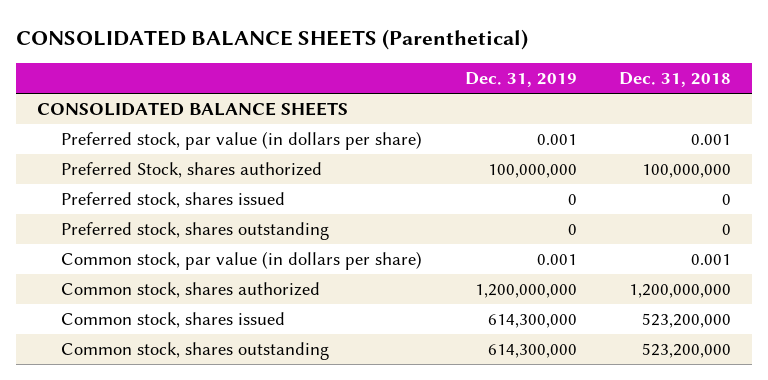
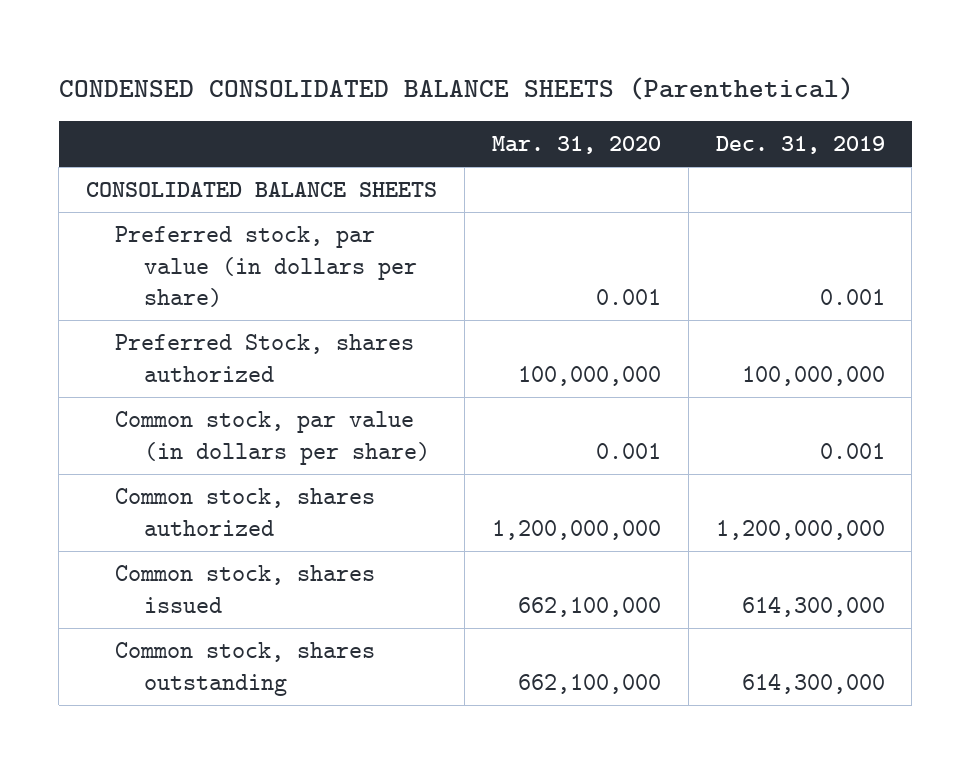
[15,28,528,50] CONSOLIDATED BALANCE SHEETS (Parenthetical) -> [58,76,854,100] CONDENSED CONSOLIDATED BALANCE SHEETS (Parenthetical)
[618,72,731,88] Dec. 31, 2018 -> none
none -> [491,136,661,155] Mar. 31, 2020
[61,192,286,209] Preferred stock, shares issued -> none
[61,222,330,241] Preferred stock, shares outstanding -> none

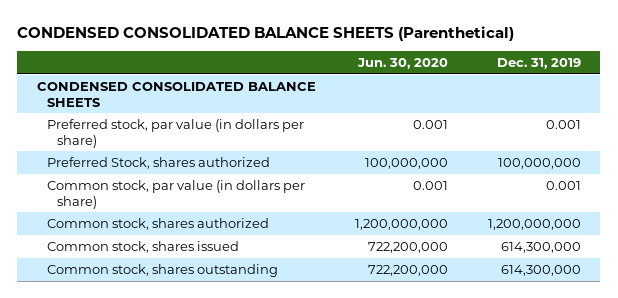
[491,136,661,155] Mar. 31, 2020 -> none
none -> [357,58,449,70] Jun. 30, 2020
[86,181,438,197] CONSOLIDATED BALANCE SHEETS -> [37,81,317,107] CONDENSED CONSOLIDATED BALANCE SHEETS

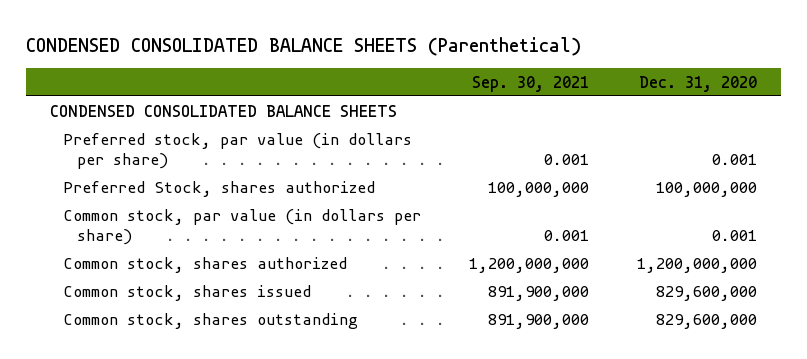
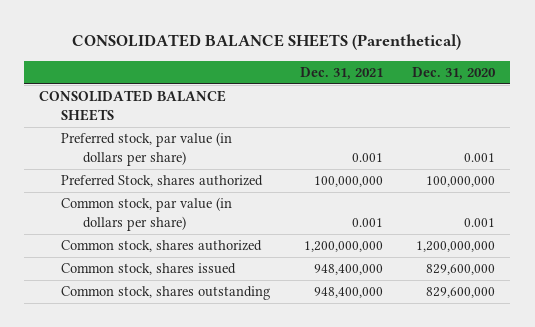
[25,36,581,56] CONDENSED CONSOLIDATED BALANCE SHEETS (Parenthetical) -> [72,34,462,51] CONSOLIDATED BALANCE SHEETS (Parenthetical)
[472,75,590,92] Sep. 30, 2021 -> none
none -> [299,66,383,80] Dec. 31, 2021
[49,104,397,117] CONDENSED CONSOLIDATED BALANCE SHEETS -> [39,90,227,121] CONSOLIDATED BALANCE SHEETS

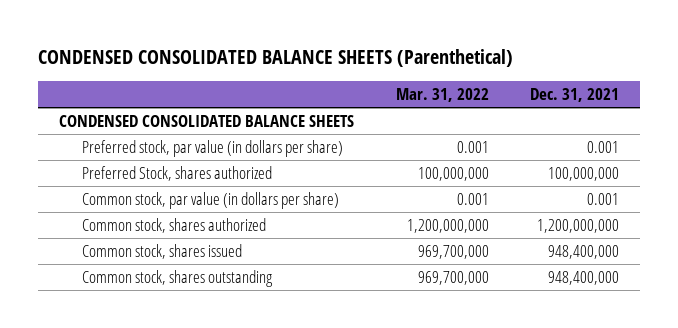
[72,34,462,51] CONSOLIDATED BALANCE SHEETS (Parenthetical) -> [37,48,513,67] CONDENSED CONSOLIDATED BALANCE SHEETS (Parenthetical)
[412,66,497,80] Dec. 31, 2020 -> none
none -> [395,88,489,103] Mar. 31, 2022
[39,90,227,121] CONSOLIDATED BALANCE SHEETS -> [58,115,354,128] CONDENSED CONSOLIDATED BALANCE SHEETS

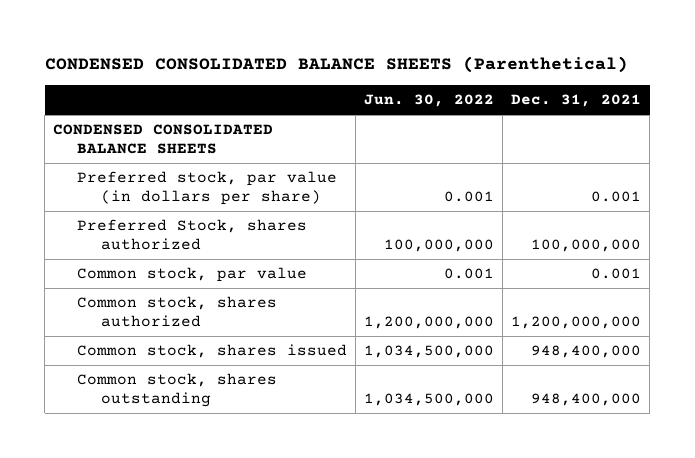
[395,88,489,103] Mar. 31, 2022 -> none
none -> [364,94,495,108] Jun. 30, 2022
[82,192,340,210] Common stock, par value (in dollars per share) -> [77,267,308,283] Common stock, par value

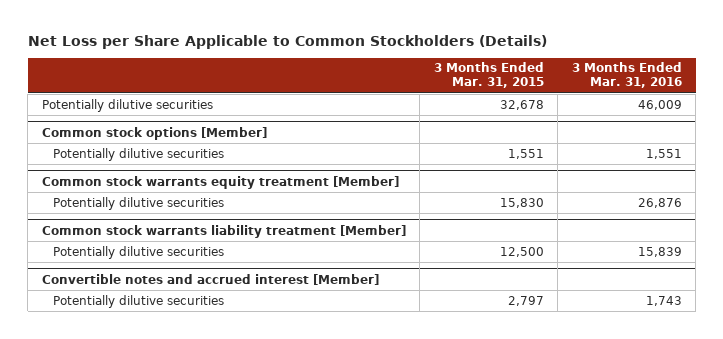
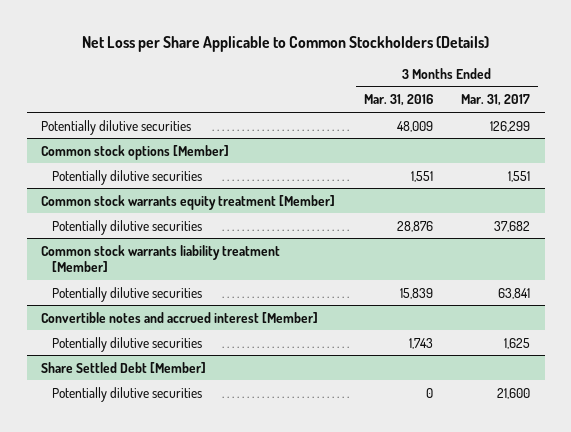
[433,62,544,89] 3 Months Ended Mar. 31, 2015 -> none
none -> [461,94,531,107] Mar. 31, 2017
[637,99,682,110] 46,009 -> [396,120,433,132] 48,009
[637,197,682,208] 26,876 -> [396,220,433,232] 28,876
none -> [40,361,206,373] Share Settled Debt [Member]
none -> [52,386,203,402] Potentially dilutive securities

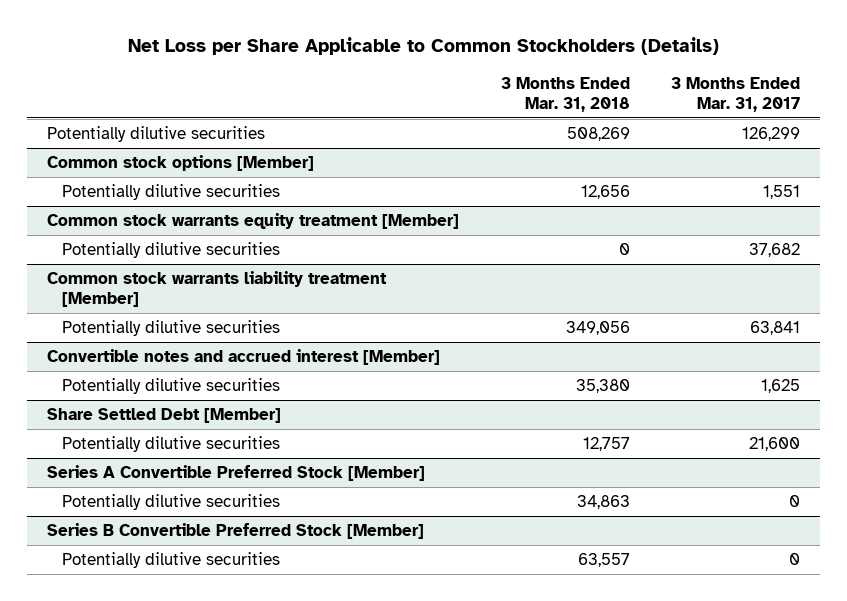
[363,94,433,107] Mar. 31, 2016 -> none
none -> [500,76,630,113] 3 Months Ended Mar. 31, 2018
none -> [47,465,426,482] Series A Convertible Preferred Stock [Member]
none -> [61,494,280,511] Potentially dilutive securities
none -> [47,523,425,540] Series B Convertible Preferred Stock [Member]
none -> [61,552,280,569] Potentially dilutive securities

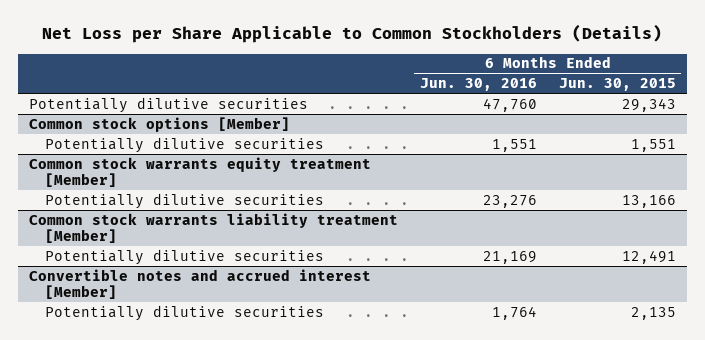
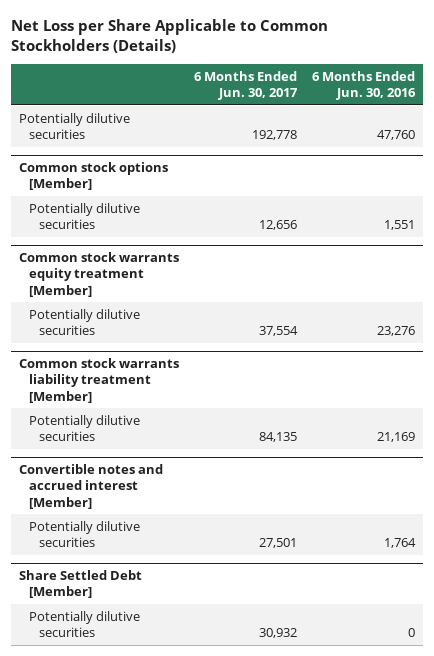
[558,78,676,92] Jun. 30, 2015 -> none
none -> [193,70,298,101] 6 Months Ended Jun. 30, 2017
none -> [18,569,142,599] Share Settled Debt [Member]
none -> [29,610,141,638] Potentially dilutive securities

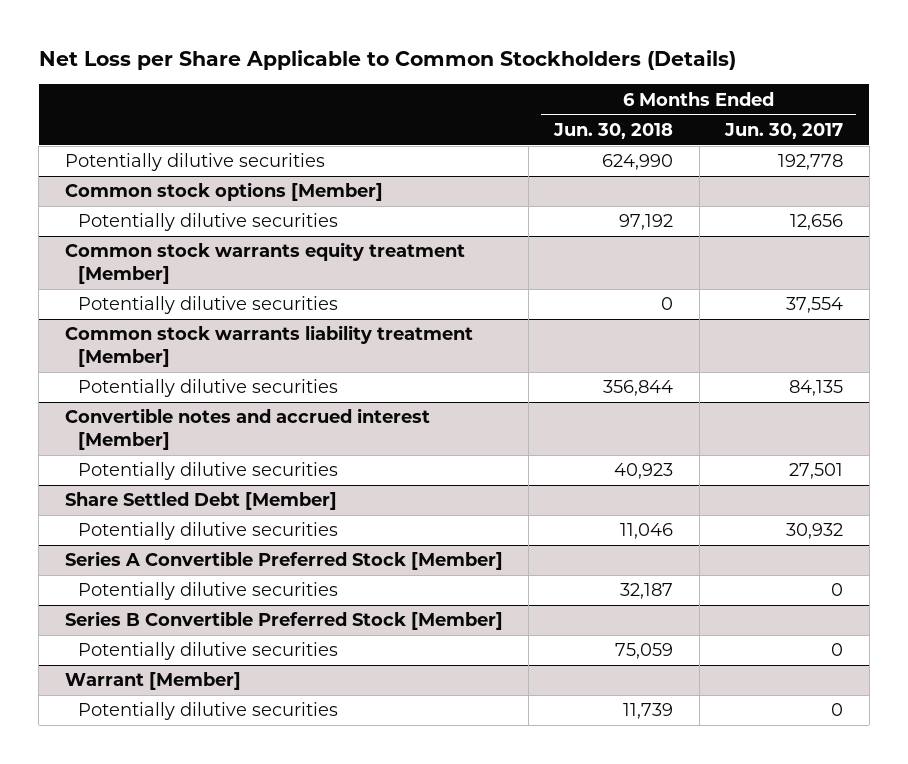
[311,70,416,101] 6 Months Ended Jun. 30, 2016 -> none
none -> [553,122,674,139] Jun. 30, 2018
none -> [64,551,503,571] Series A Convertible Preferred Stock [Member]
none -> [77,582,338,601] Potentially dilutive securities
none -> [64,611,503,631] Series B Convertible Preferred Stock [Member]
none -> [77,642,338,661] Potentially dilutive securities
none -> [64,672,241,691] Warrant [Member]
none -> [77,702,338,721] Potentially dilutive securities

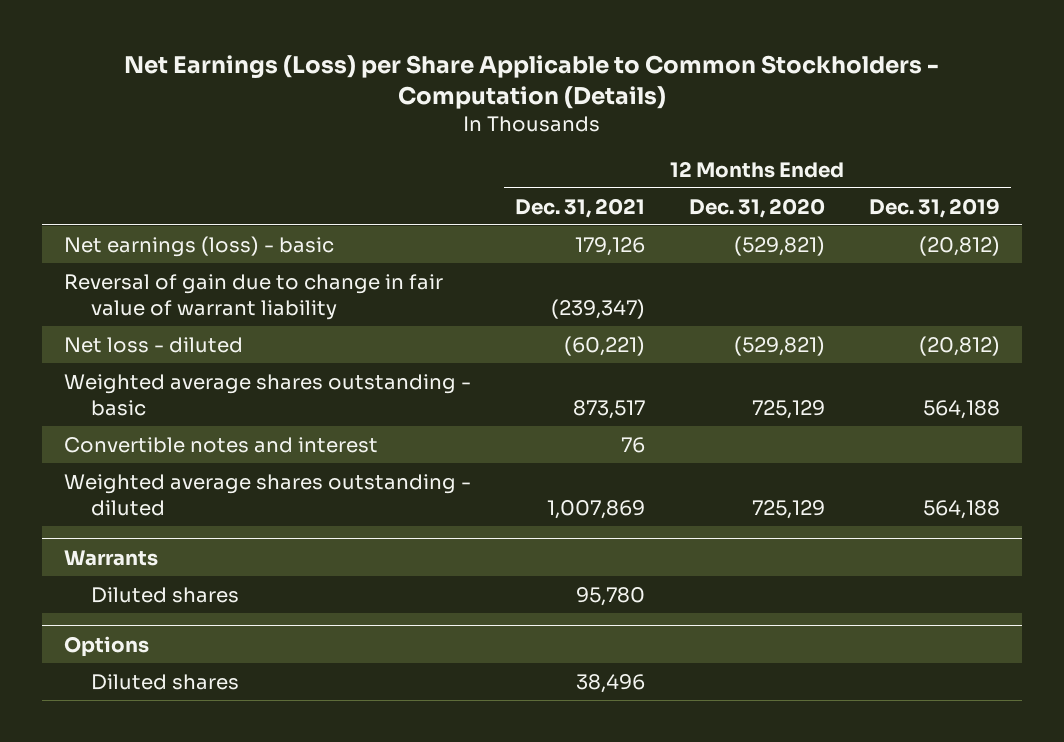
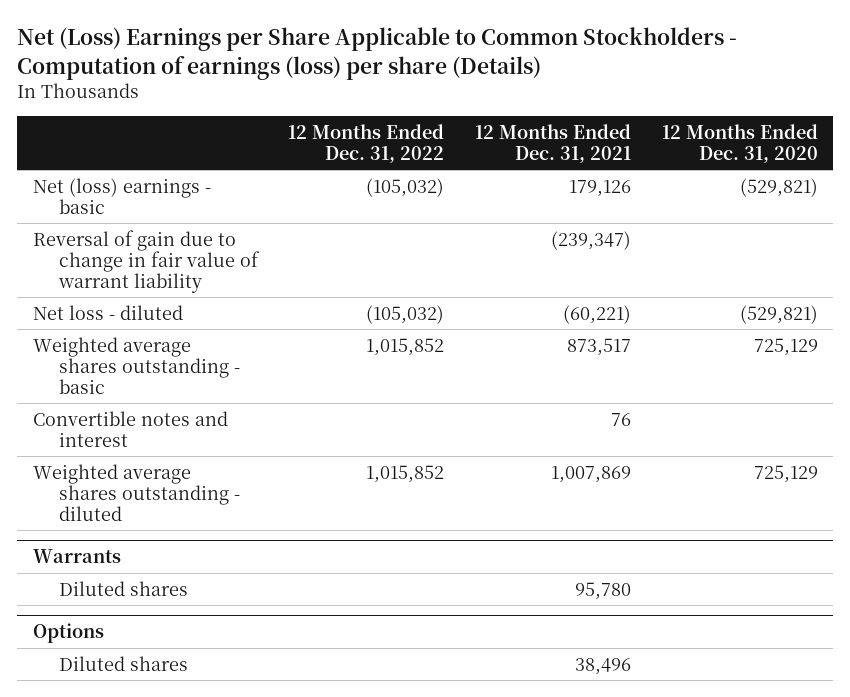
[123,55,939,110] Net Earnings (Loss) per Share Applicable to Common Stockholders - Computation (Details) -> [17,27,738,80] Net (Loss) Earnings per Share Applicable to Common Stockholders - Computation of earnings (loss) per share (Details)
[868,197,1000,218] Dec. 31, 2019 -> none
none -> [288,123,445,164] 12 Months Ended Dec. 31, 2022
[64,235,335,257] Net earnings (loss) - basic -> [32,177,211,214] Net (loss) earnings - basic

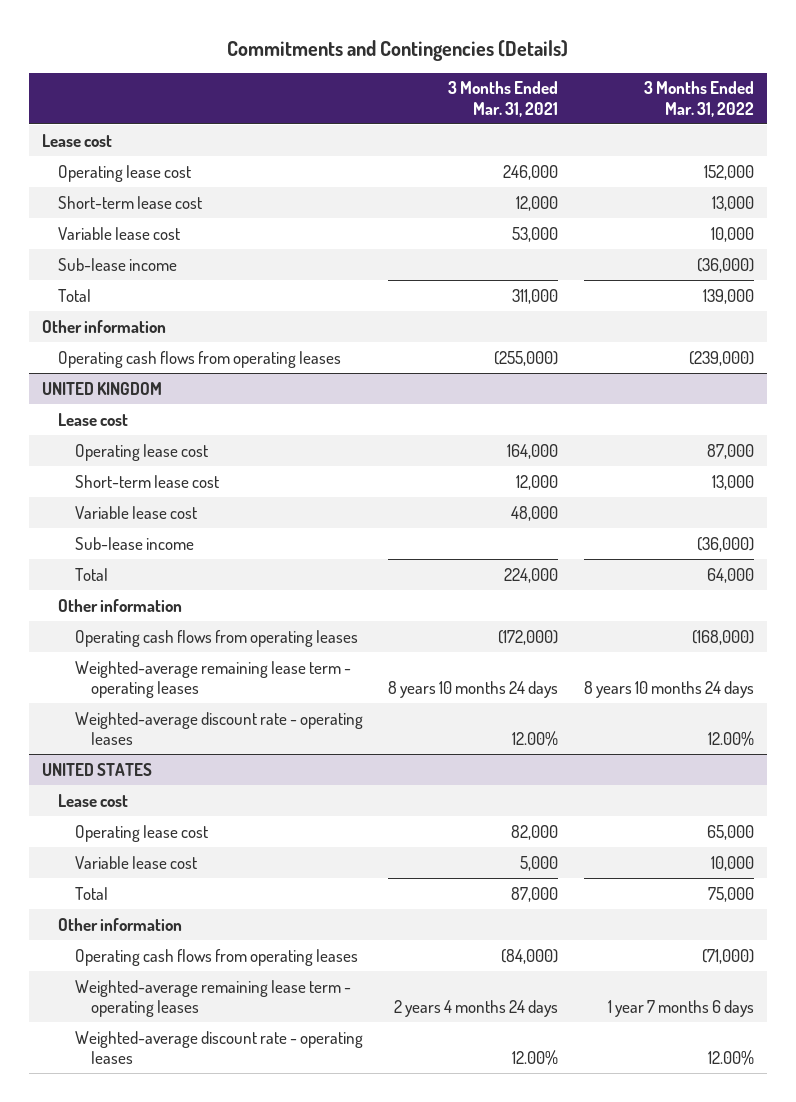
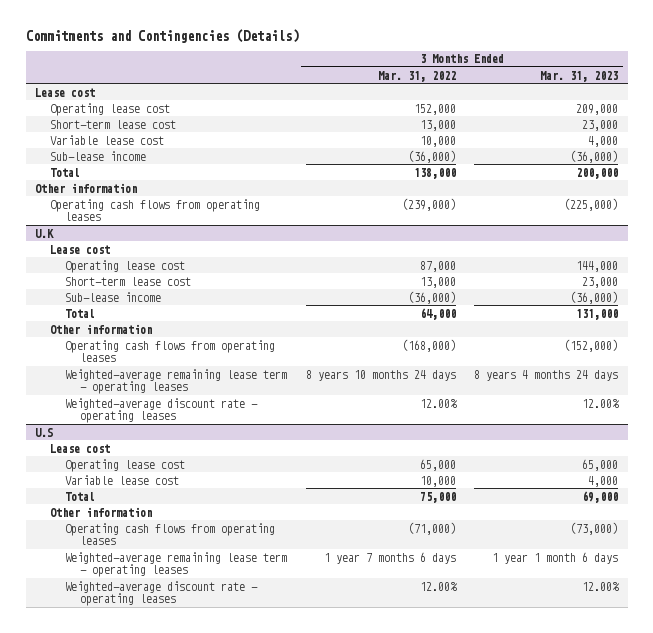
[448,81,559,117] 3 Months Ended Mar. 31, 2021 -> none
none -> [540,70,619,82] Mar. 31, 2023
[703,288,755,304] 139,000 -> [413,167,456,179] 138,000
[41,381,162,395] UNITED KINGDOM -> [35,228,55,238] U.K
[74,505,197,519] Variable lease cost -> none
[41,762,152,776] UNITED STATES -> [35,427,54,437] U.S

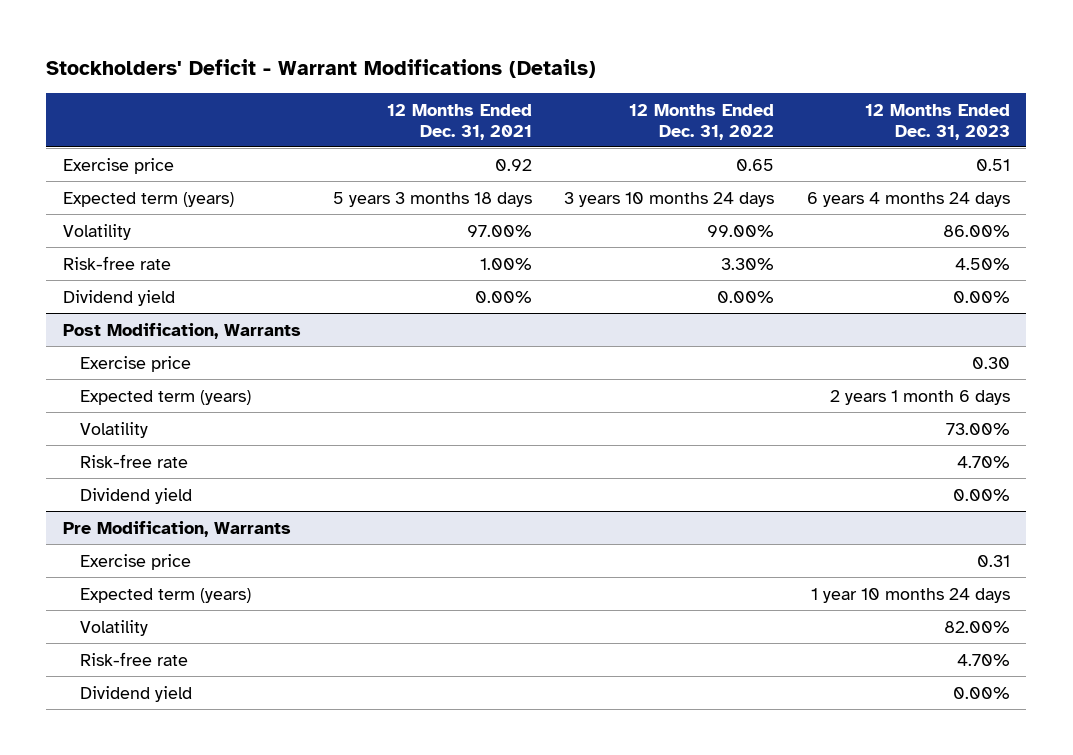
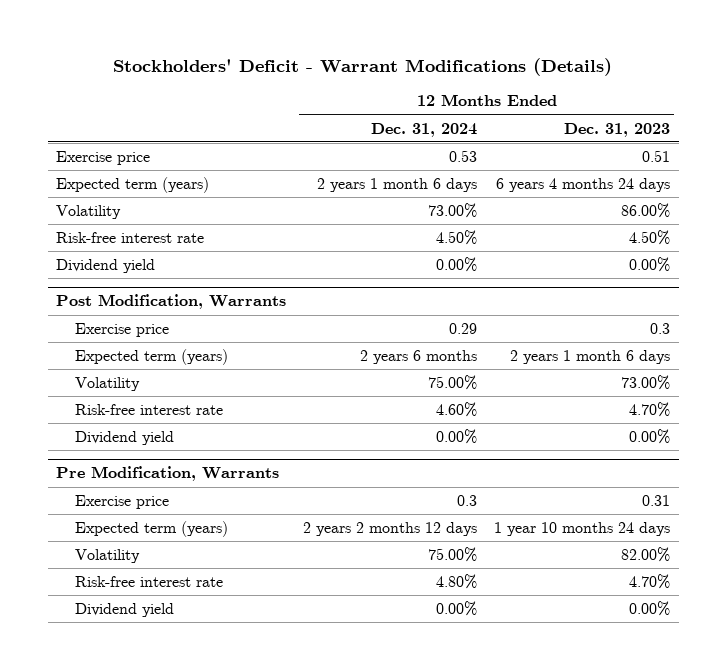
[387,103,533,140] 12 Months Ended Dec. 31, 2021 -> none
[629,103,775,140] 12 Months Ended Dec. 31, 2022 -> none
none -> [371,122,478,137] Dec. 31, 2024
[62,255,171,270] Risk-free rate -> [56,231,205,243] Risk-free interest rate
[971,356,1010,369] 0.30 -> [650,322,671,334] 0.3
[80,453,189,468] Risk-free rate -> [75,403,224,415] Risk-free interest rate
[80,651,189,666] Risk-free rate -> [75,575,224,587] Risk-free interest rate

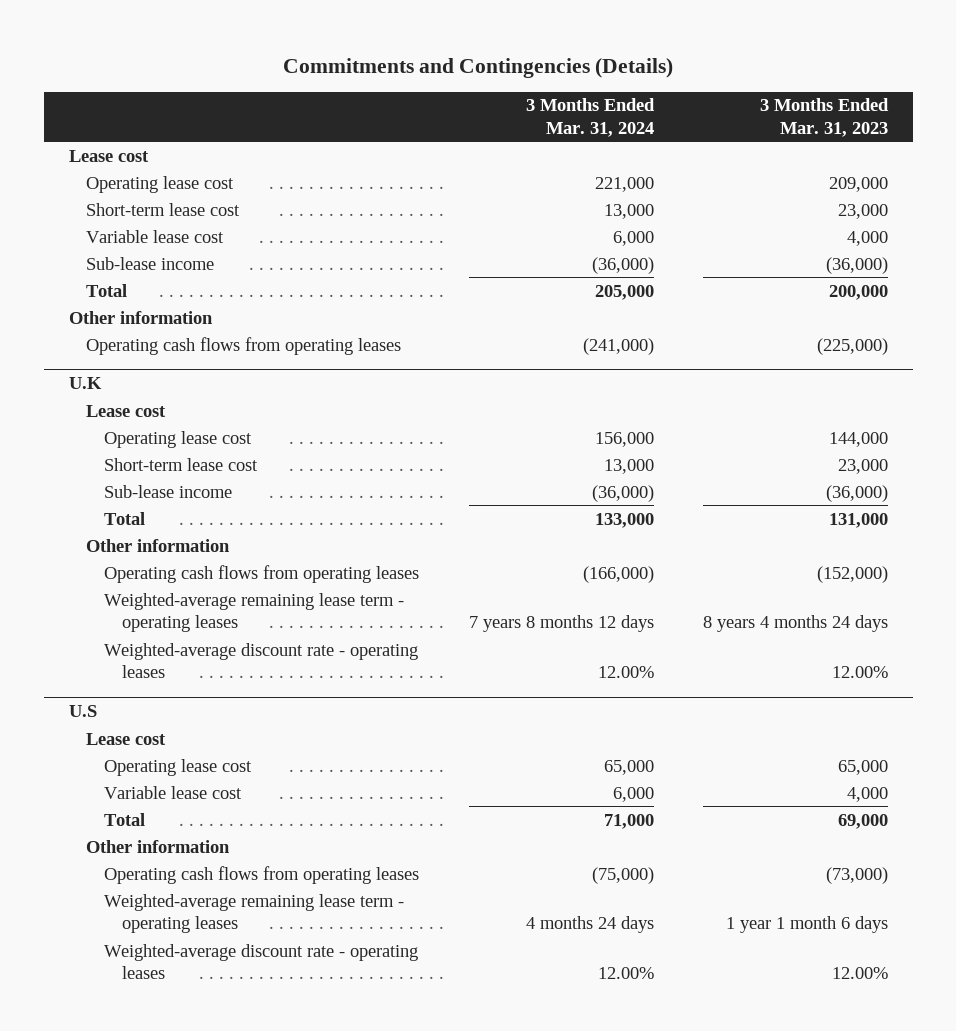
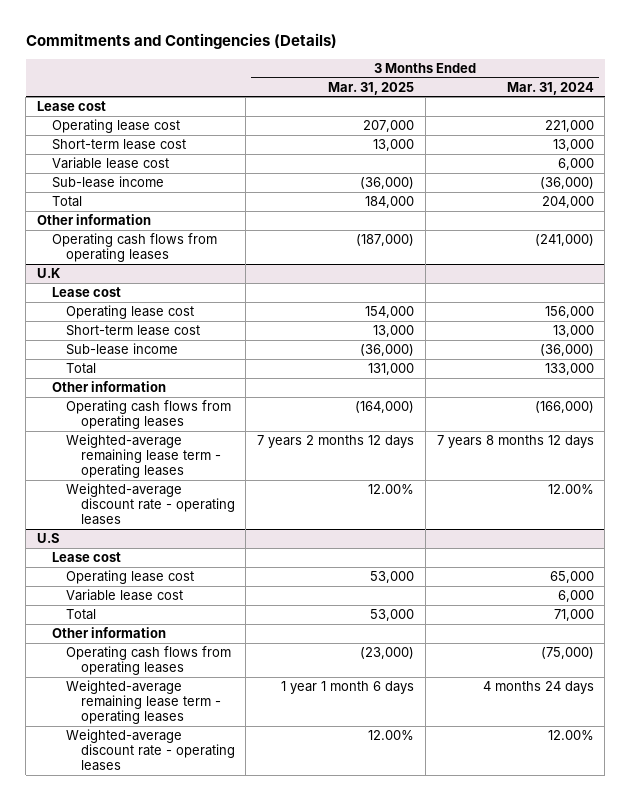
[759,98,889,137] 3 Months Ended Mar. 31, 2023 -> none
none -> [328,81,415,95] Mar. 31, 2025
[594,284,654,300] 205,000 -> [541,196,594,209] 204,000

